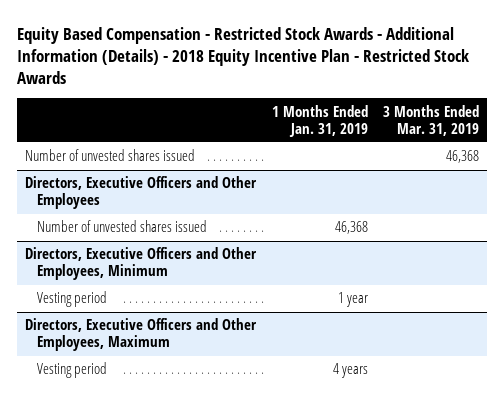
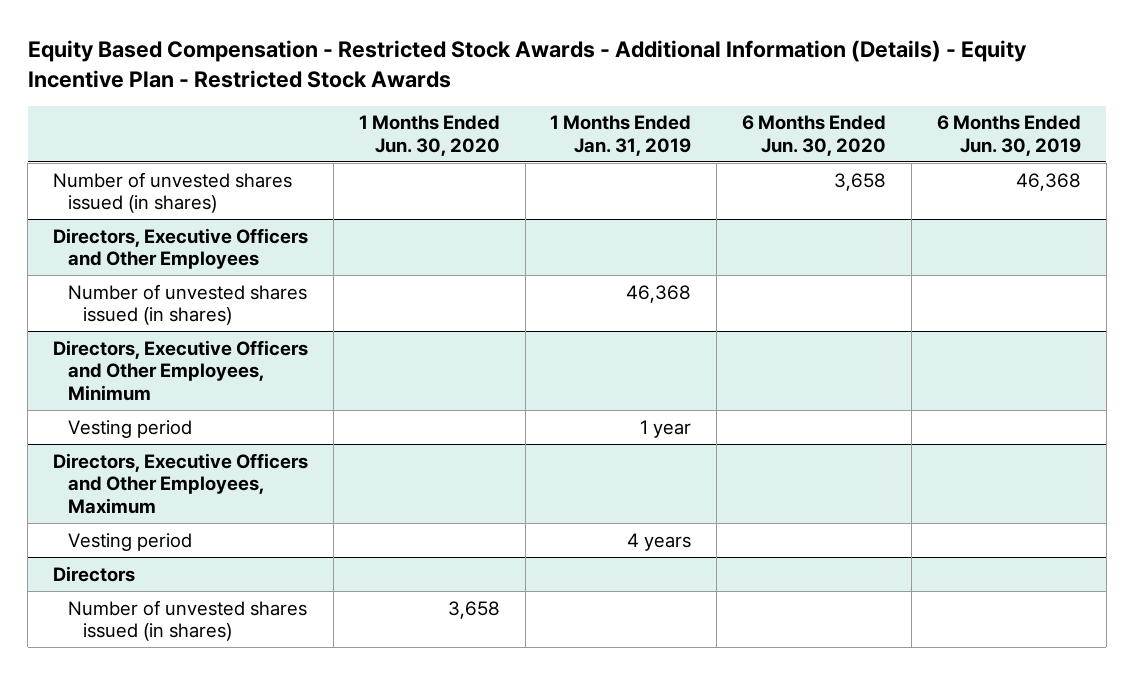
[17,26,470,84] Equity Based Compensation - Restricted Stock Awards - Additional Information (Details) - 2018 Equity Incentive Plan - Restricted Stock Awards -> [27,40,1027,88] Equity Based Compensation - Restricted Stock Awards - Additional Information (Details) - Equity Incentive Plan - Restricted Stock Awards
[383,104,480,136] 3 Months Ended Mar. 31, 2019 -> none
none -> [358,115,500,156] 1 Months Ended Jun. 30, 2020
none -> [742,115,887,156] 6 Months Ended Jun. 30, 2020
none -> [937,115,1082,156] 6 Months Ended Jun. 30, 2019
[25,149,196,162] Number of unvested shares issued -> [52,171,292,214] Number of unvested shares issued (in shares)
[36,220,207,233] Number of unvested shares issued -> [67,283,307,326] Number of unvested shares issued (in shares)
none -> [52,565,135,582] Directors
none -> [67,599,307,642] Number of unvested shares issued (in shares)

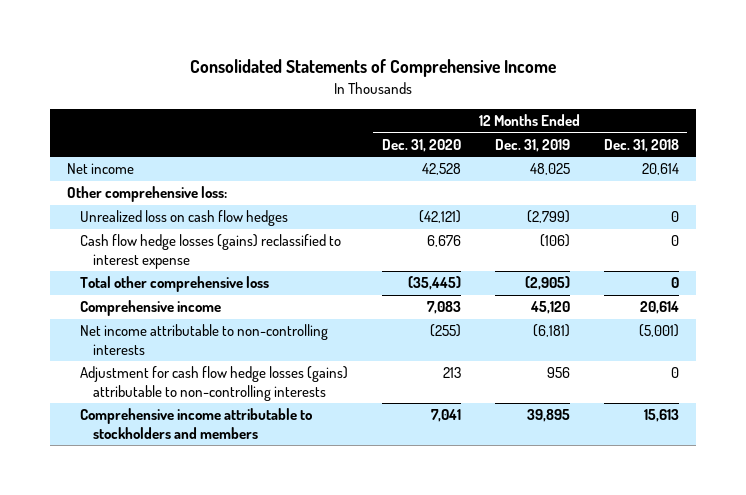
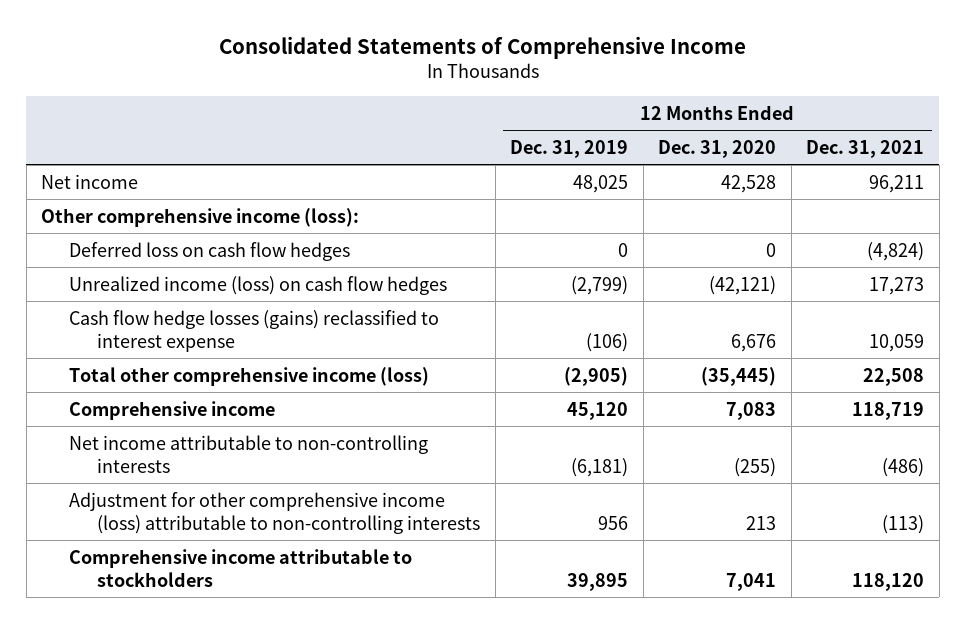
[603,138,679,152] Dec. 31, 2018 -> none
none -> [806,139,925,158] Dec. 31, 2021
[66,186,227,203] Other comprehensive loss: -> [41,207,360,227] Other comprehensive income (loss):
none -> [69,241,351,261] Deferred loss on cash flow hedges
[79,210,288,227] Unrealized loss on cash flow hedges -> [69,275,448,295] Unrealized income (loss) on cash flow hedges
[79,276,269,293] Total other comprehensive loss -> [69,366,430,386] Total other comprehensive income (loss)
[79,366,348,401] Adjustment for cash flow hedge losses (gains) attributable to non-controlling interests -> [69,491,481,534] Adjustment for other comprehensive income (loss) attributable to non-controlling interests
[79,408,312,439] Comprehensive income attributable to stockholders and members -> [69,548,413,587] Comprehensive income attributable to stockholders

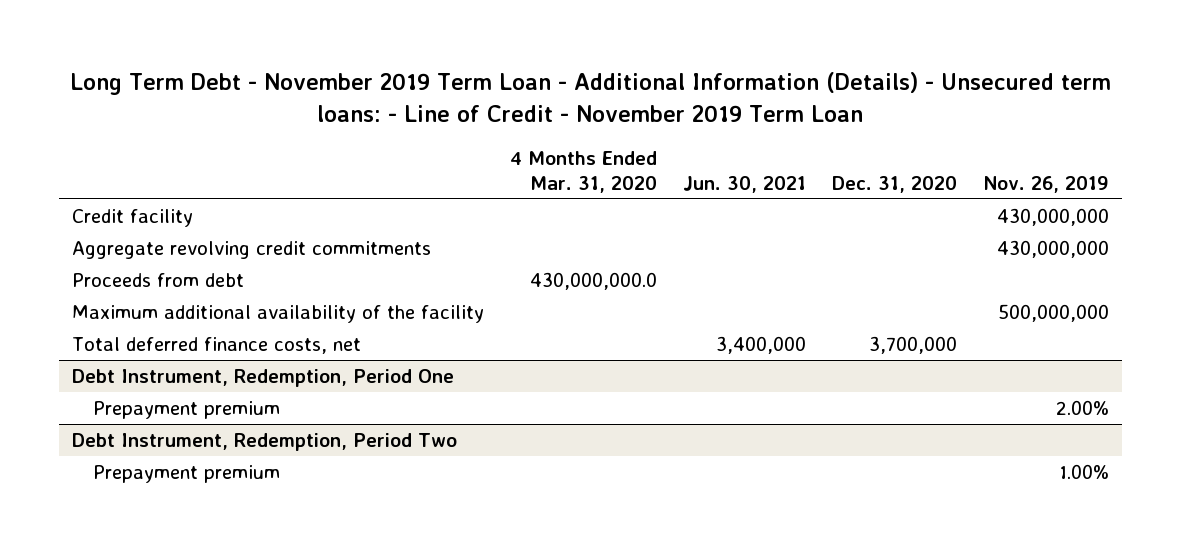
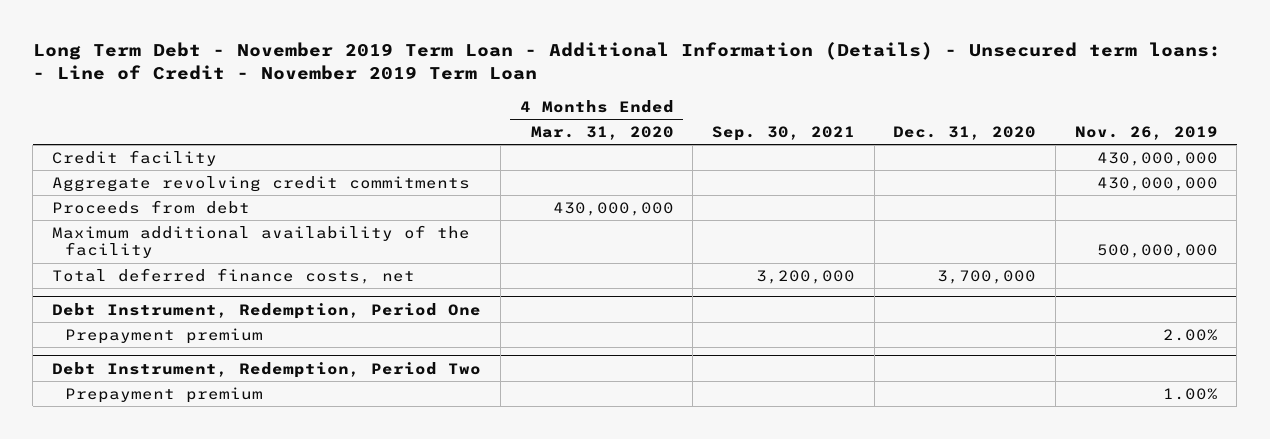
[682,175,806,193] Jun. 30, 2021 -> none
none -> [711,126,855,142] Sep. 30, 2021
[529,271,657,290] 430,000,000.0 -> [552,201,674,216] 430,000,000

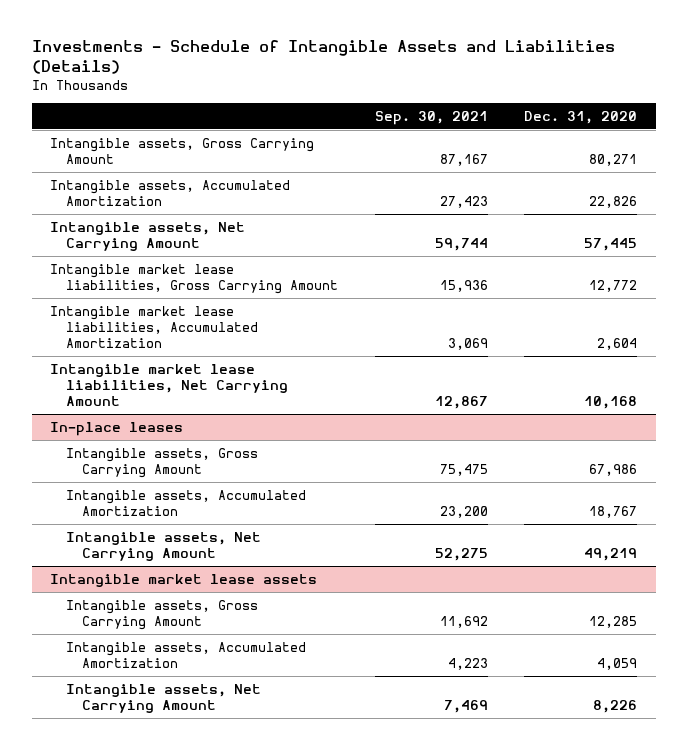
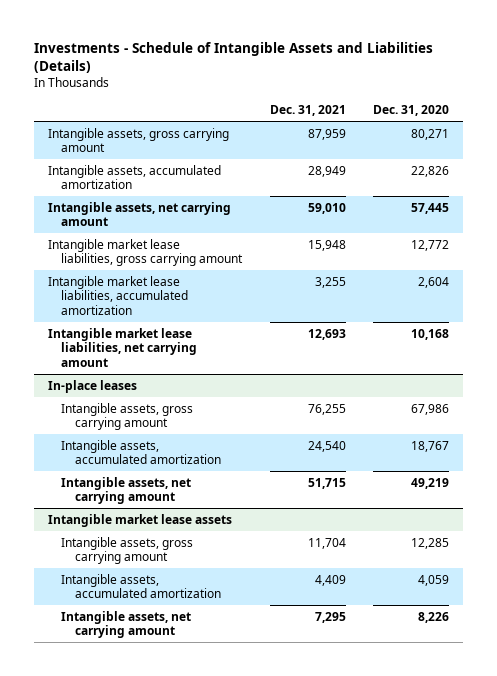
[374,110,488,125] Sep. 30, 2021 -> none
none -> [269,105,346,117] Dec. 31, 2021
[50,137,315,164] Intangible assets, Gross Carrying Amount -> [48,127,230,153] Intangible assets, gross carrying amount
[50,179,291,206] Intangible assets, Accumulated Amortization -> [48,164,222,190] Intangible assets, accumulated amortization
[50,221,246,251] Intangible assets, Net Carrying Amount -> [48,201,232,227] Intangible assets, net carrying amount
[50,263,338,294] Intangible market lease liabilities, Gross Carrying Amount -> [48,238,244,267] Intangible market lease liabilities, gross carrying amount
[50,305,258,348] Intangible market lease liabilities, Accumulated Amortization -> [48,275,189,316] Intangible market lease liabilities, accumulated amortization
[50,363,288,406] Intangible market lease liabilities, Net Carrying Amount -> [48,327,198,368] Intangible market lease liabilities, net carrying amount
[65,447,258,478] Intangible assets, Gross Carrying Amount -> [61,402,194,431] Intangible assets, gross carrying amount
[65,489,306,516] Intangible assets, Accumulated Amortization -> [61,439,221,465] Intangible assets, accumulated amortization
[65,531,261,561] Intangible assets, Net Carrying Amount -> [61,476,192,505] Intangible assets, net carrying amount
[65,599,258,630] Intangible assets, Gross Carrying Amount -> [61,536,194,565] Intangible assets, gross carrying amount
[65,641,306,668] Intangible assets, Accumulated Amortization -> [61,573,221,599] Intangible assets, accumulated amortization
[65,683,261,713] Intangible assets, Net Carrying Amount -> [61,610,192,639] Intangible assets, net carrying amount

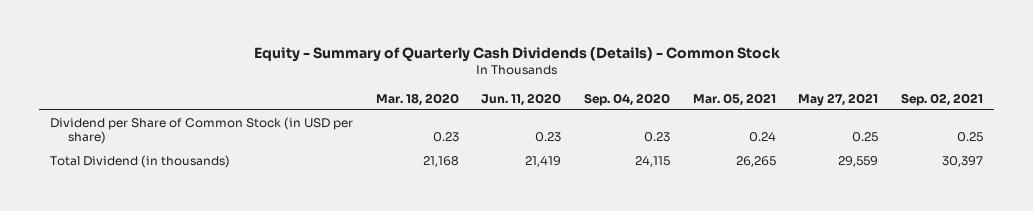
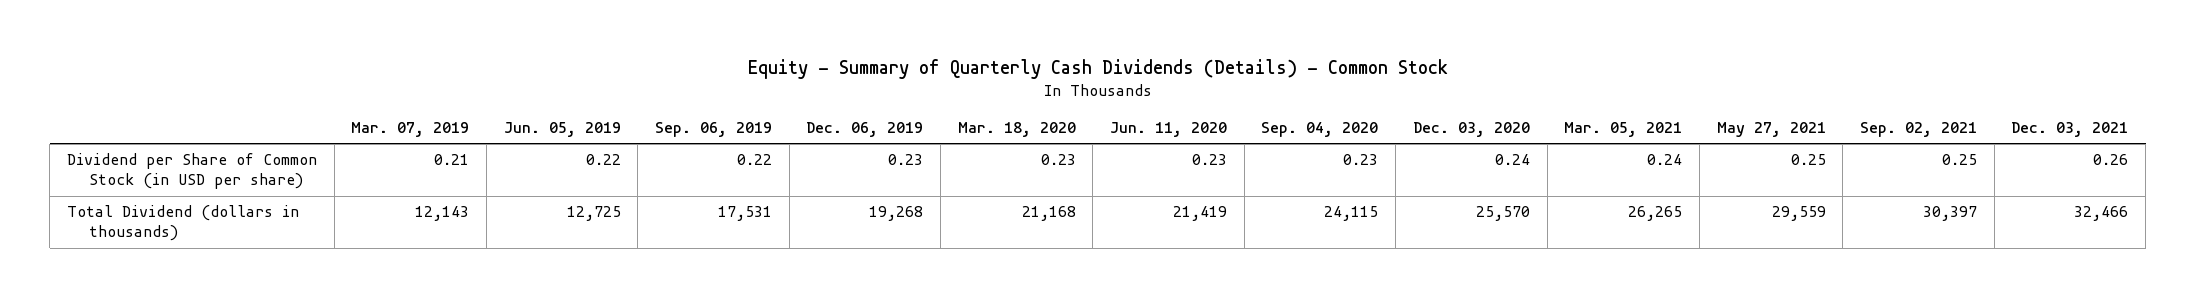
none -> [351,122,470,138] Mar. 07, 2019
none -> [503,122,621,138] Jun. 05, 2019
none -> [654,122,772,138] Sep. 06, 2019
none -> [806,122,924,138] Dec. 06, 2019
none -> [1412,122,1530,138] Dec. 03, 2020
none -> [2011,122,2129,138] Dec. 03, 2021
[50,155,231,169] Total Dividend (in thousands) -> [66,205,299,242] Total Dividend (dollars in thousands)

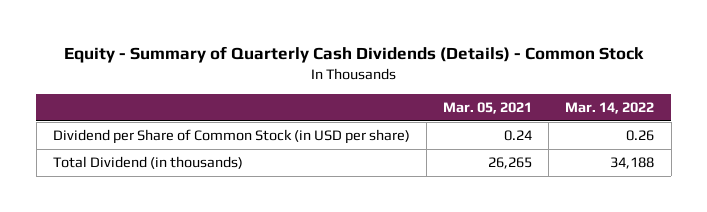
[351,122,470,138] Mar. 07, 2019 -> none
[503,122,621,138] Jun. 05, 2019 -> none
[654,122,772,138] Sep. 06, 2019 -> none
[806,122,924,138] Dec. 06, 2019 -> none
[957,122,1076,138] Mar. 18, 2020 -> none
[1110,122,1228,138] Jun. 11, 2020 -> none
[1261,122,1379,138] Sep. 04, 2020 -> none
[1412,122,1530,138] Dec. 03, 2020 -> none
[1716,122,1826,138] May 27, 2021 -> none
[1860,122,1978,138] Sep. 02, 2021 -> none
[2011,122,2129,138] Dec. 03, 2021 -> none
none -> [565,102,655,115] Mar. 14, 2022
[66,205,299,242] Total Dividend (dollars in thousands) -> [53,156,244,170] Total Dividend (in thousands)

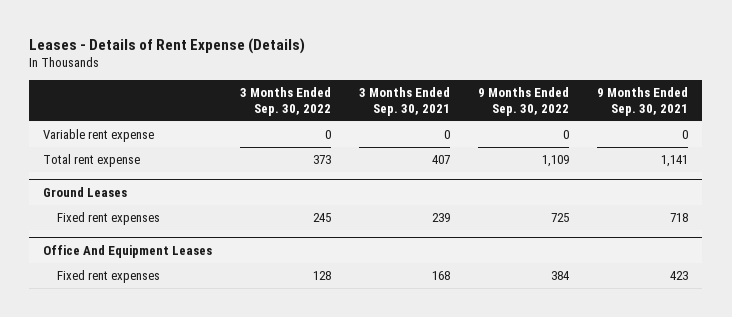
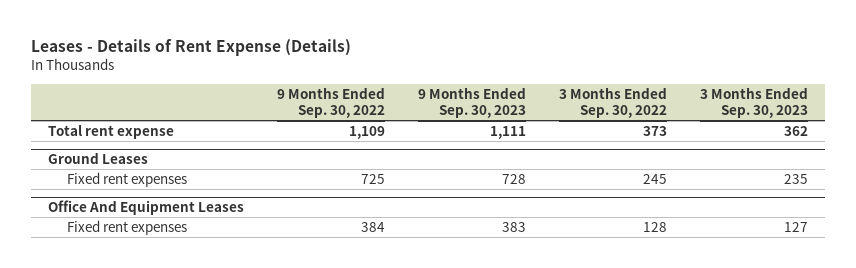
[359,87,451,116] 3 Months Ended Sep. 30, 2021 -> none
[597,87,689,116] 9 Months Ended Sep. 30, 2021 -> none
none -> [417,87,526,119] 9 Months Ended Sep. 30, 2023
none -> [700,87,809,119] 3 Months Ended Sep. 30, 2023
[43,129,155,143] Variable rent expense -> none

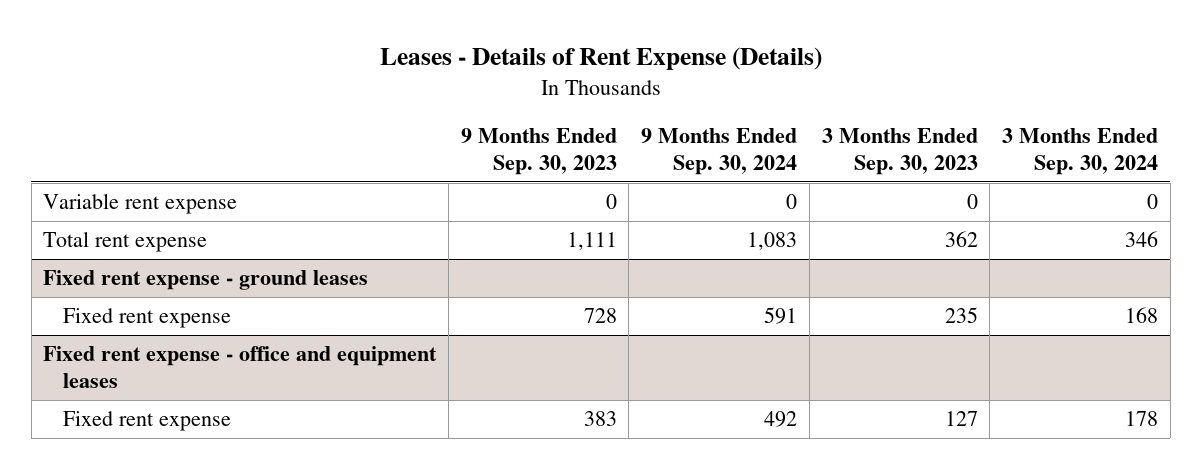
[276,87,385,119] 9 Months Ended Sep. 30, 2022 -> none
[559,87,668,119] 3 Months Ended Sep. 30, 2022 -> none
none -> [641,128,798,176] 9 Months Ended Sep. 30, 2024
none -> [1001,128,1158,176] 3 Months Ended Sep. 30, 2024
none -> [43,193,238,215] Variable rent expense
[47,152,148,165] Ground Leases -> [43,270,369,291] Fixed rent expense - ground leases
[67,172,188,188] Fixed rent expenses -> [63,308,232,329] Fixed rent expense
[47,200,244,216] Office And Equipment Leases -> [43,346,438,389] Fixed rent expense - office and equipment leases
[67,220,188,236] Fixed rent expenses -> [63,411,232,432] Fixed rent expense

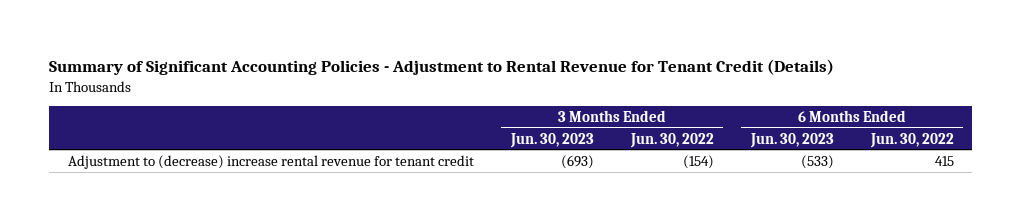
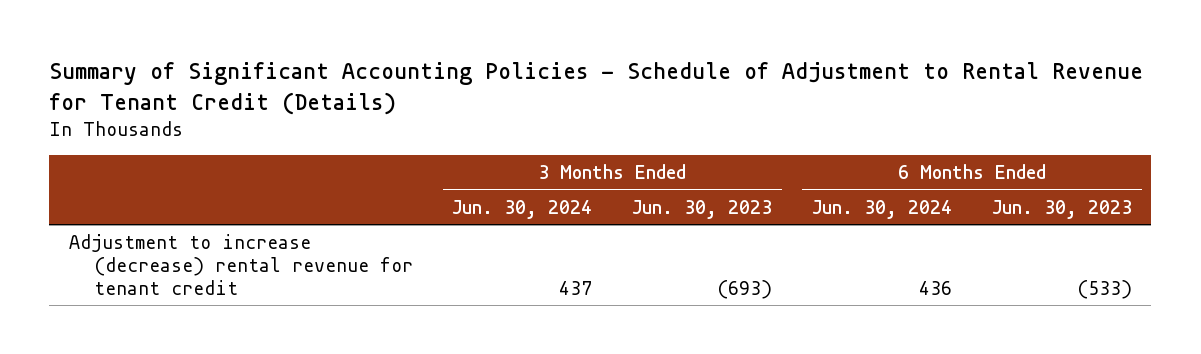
[49,58,835,75] Summary of Significant Accounting Policies - Adjustment to Rental Revenue for Tenant Credit (Details) -> [49,62,1144,115] Summary of Significant Accounting Policies - Schedule of Adjustment to Rental Revenue for Tenant Credit (Details)
[629,132,714,148] Jun. 30, 2022 -> none
[869,132,954,148] Jun. 30, 2022 -> none
none -> [452,199,593,219] Jun. 30, 2024
none -> [811,199,952,219] Jun. 30, 2024
[67,154,474,169] Adjustment to (decrease) increase rental revenue for tenant credit -> [68,233,413,295] Adjustment to increase (decrease) rental revenue for tenant credit

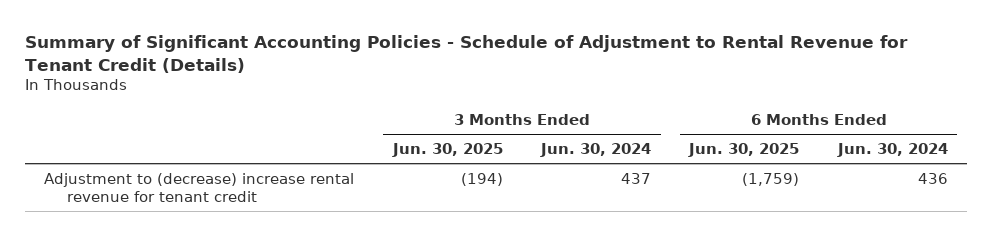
[632,199,773,219] Jun. 30, 2023 -> none
[991,199,1132,219] Jun. 30, 2023 -> none
none -> [391,142,503,157] Jun. 30, 2025
none -> [688,142,800,157] Jun. 30, 2025
[68,233,413,295] Adjustment to increase (decrease) rental revenue for tenant credit -> [44,172,355,202] Adjustment to (decrease) increase rental revenue for tenant credit

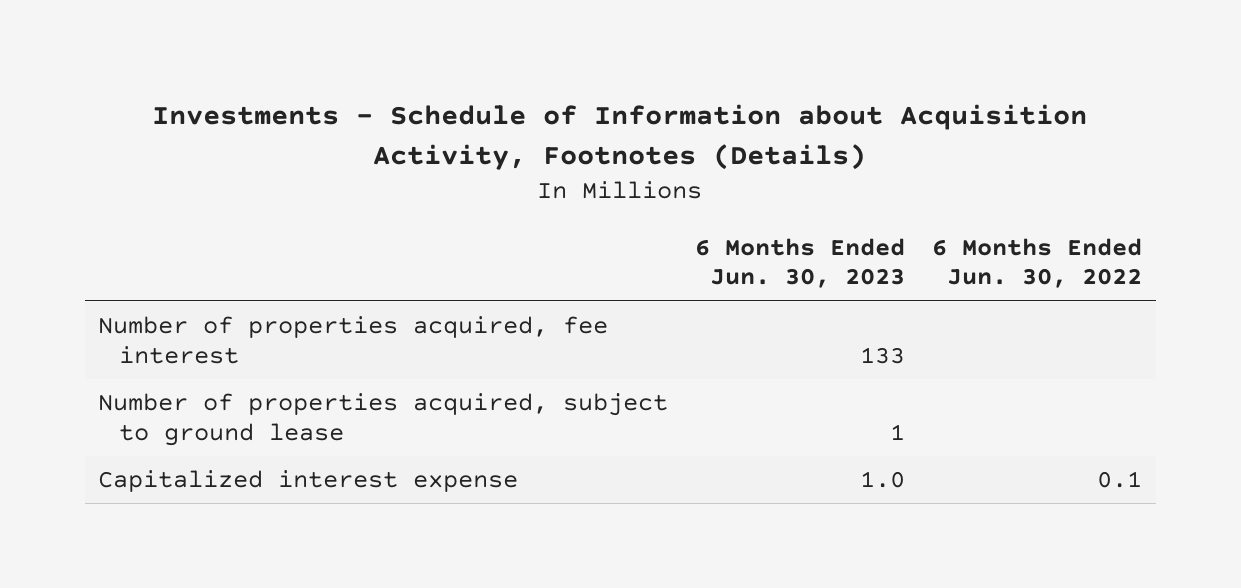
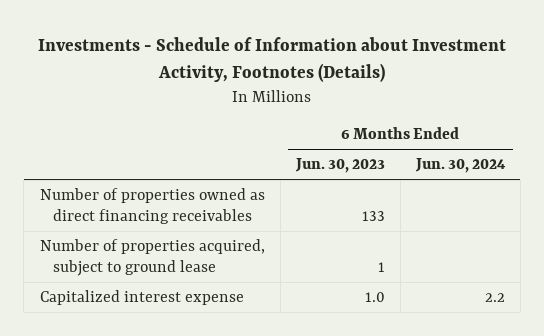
[152,104,1088,170] Investments - Schedule of Information about Acquisition Activity, Footnotes (Details) -> [38,37,507,83] Investments - Schedule of Information about Investment Activity, Footnotes (Details)
[932,237,1143,289] 6 Months Ended Jun. 30, 2022 -> none
none -> [414,158,506,174] Jun. 30, 2024
[98,316,609,364] Number of properties acquired, fee interest -> [39,188,265,225] Number of properties owned as direct financing receivables

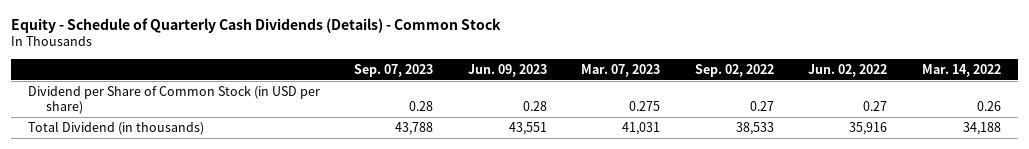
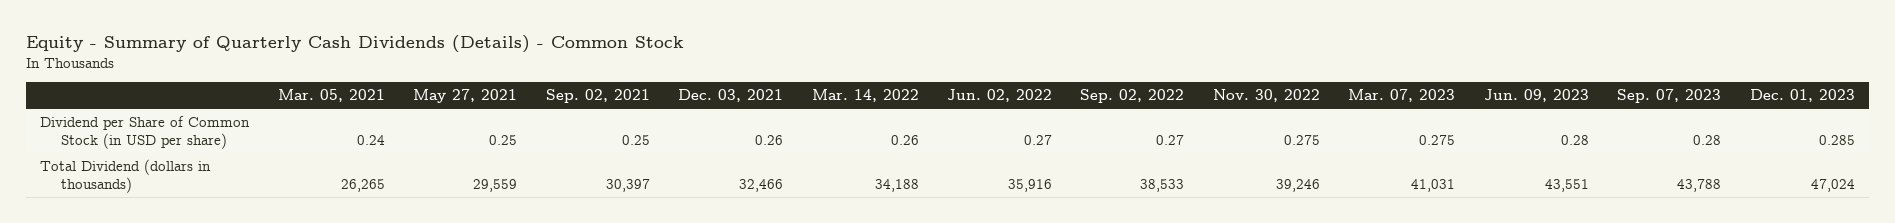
[10,17,501,33] Equity - Schedule of Quarterly Cash Dividends (Details) - Common Stock -> [25,35,684,54] Equity - Summary of Quarterly Cash Dividends (Details) - Common Stock
none -> [277,89,385,103] Mar. 05, 2021
none -> [413,89,518,104] May 27, 2021
none -> [545,89,650,104] Sep. 02, 2021
none -> [678,89,784,103] Dec. 03, 2021
none -> [1212,89,1320,103] Nov. 30, 2022
none -> [1749,89,1855,103] Dec. 01, 2023
[27,120,204,135] Total Dividend (in thousands) -> [40,158,212,194] Total Dividend (dollars in thousands)

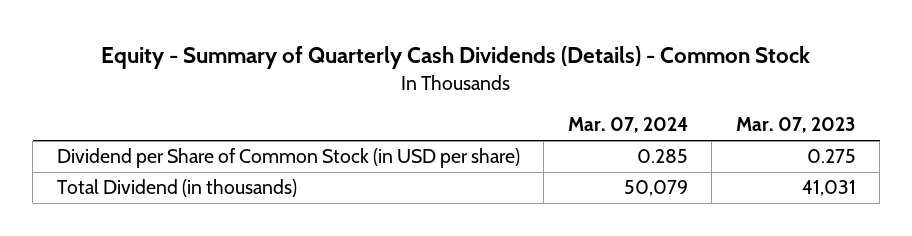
[277,89,385,103] Mar. 05, 2021 -> none
[413,89,518,104] May 27, 2021 -> none
[545,89,650,104] Sep. 02, 2021 -> none
[678,89,784,103] Dec. 03, 2021 -> none
[811,89,919,103] Mar. 14, 2022 -> none
[946,89,1052,103] Jun. 02, 2022 -> none
[1080,89,1185,104] Sep. 02, 2022 -> none
[1212,89,1320,103] Nov. 30, 2022 -> none
[1483,89,1589,103] Jun. 09, 2023 -> none
[1617,89,1722,104] Sep. 07, 2023 -> none
[1749,89,1855,103] Dec. 01, 2023 -> none
none -> [567,117,688,134] Mar. 07, 2024
[40,158,212,194] Total Dividend (dollars in thousands) -> [56,179,297,198] Total Dividend (in thousands)

